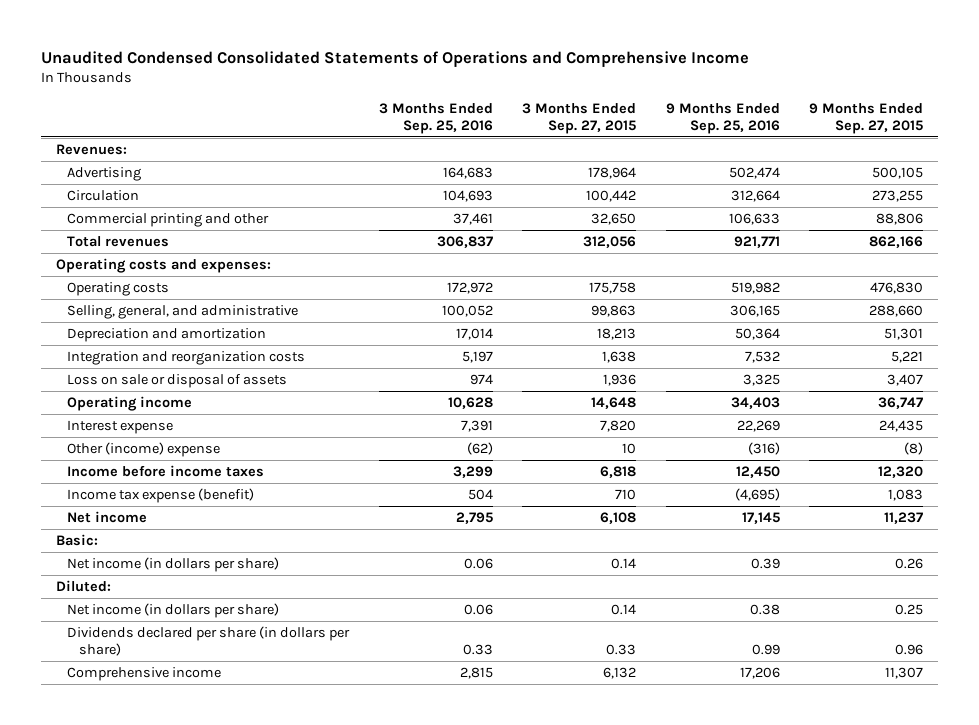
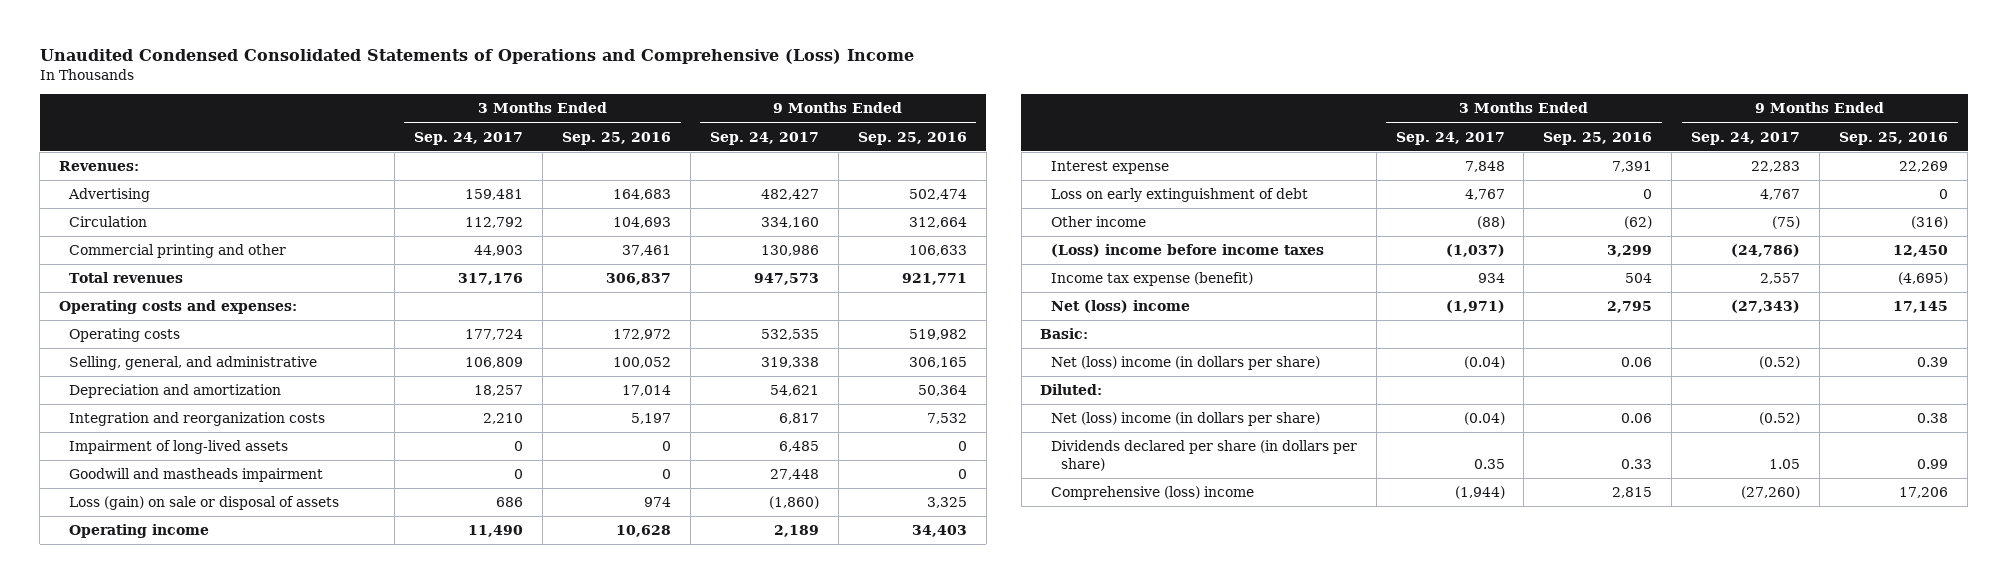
[40,51,749,68] Unaudited Condensed Consolidated Statements of Operations and Comprehensive Income -> [39,49,914,65] Unaudited Condensed Consolidated Statements of Operations and Comprehensive (Loss) Income
[522,102,637,134] 3 Months Ended Sep. 27, 2015 -> none
[809,102,924,134] 9 Months Ended Sep. 27, 2015 -> none
none -> [414,131,524,145] Sep. 24, 2017
none -> [709,131,819,145] Sep. 24, 2017
none -> [69,440,289,455] Impairment of long-lived assets
none -> [69,468,324,483] Goodwill and mastheads impairment
[67,374,288,389] Loss on sale or disposal of assets -> [69,496,340,511] Loss (gain) on sale or disposal of assets
none -> [1050,188,1308,203] Loss on early extinguishment of debt
[67,442,221,458] Other (income) expense -> [1050,216,1146,228] Other income
[67,465,265,478] Income before income taxes -> [1050,244,1324,258] (Loss) income before income taxes
[67,511,148,524] Net income -> [1050,300,1190,314] Net (loss) income
[67,557,280,573] Net income (in dollars per share) -> [1050,356,1320,371] Net (loss) income (in dollars per share)
[67,603,280,619] Net income (in dollars per share) -> [1050,412,1320,427] Net (loss) income (in dollars per share)
[67,667,222,682] Comprehensive income -> [1050,486,1254,501] Comprehensive (loss) income

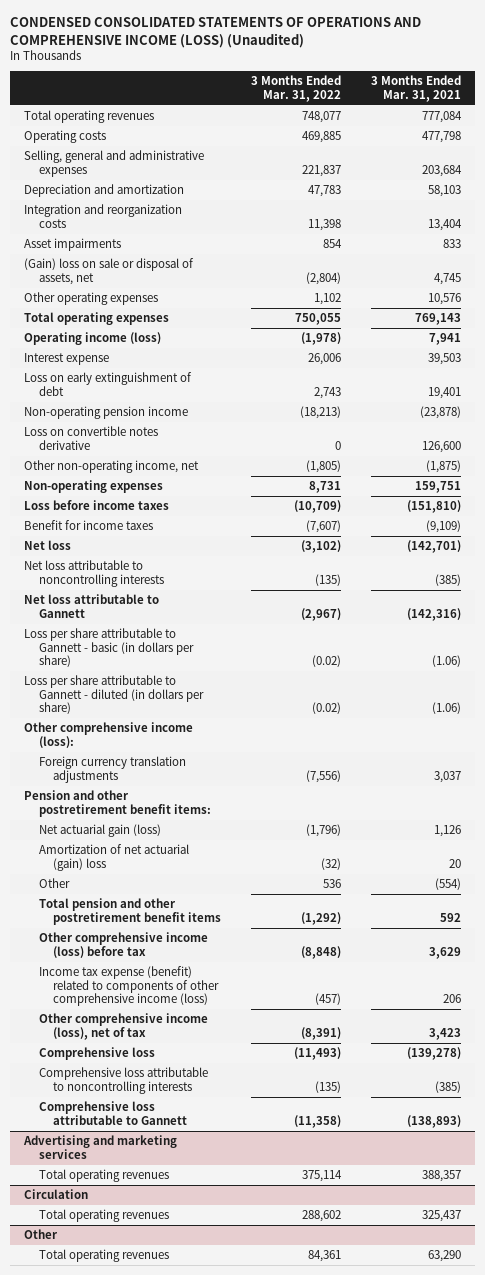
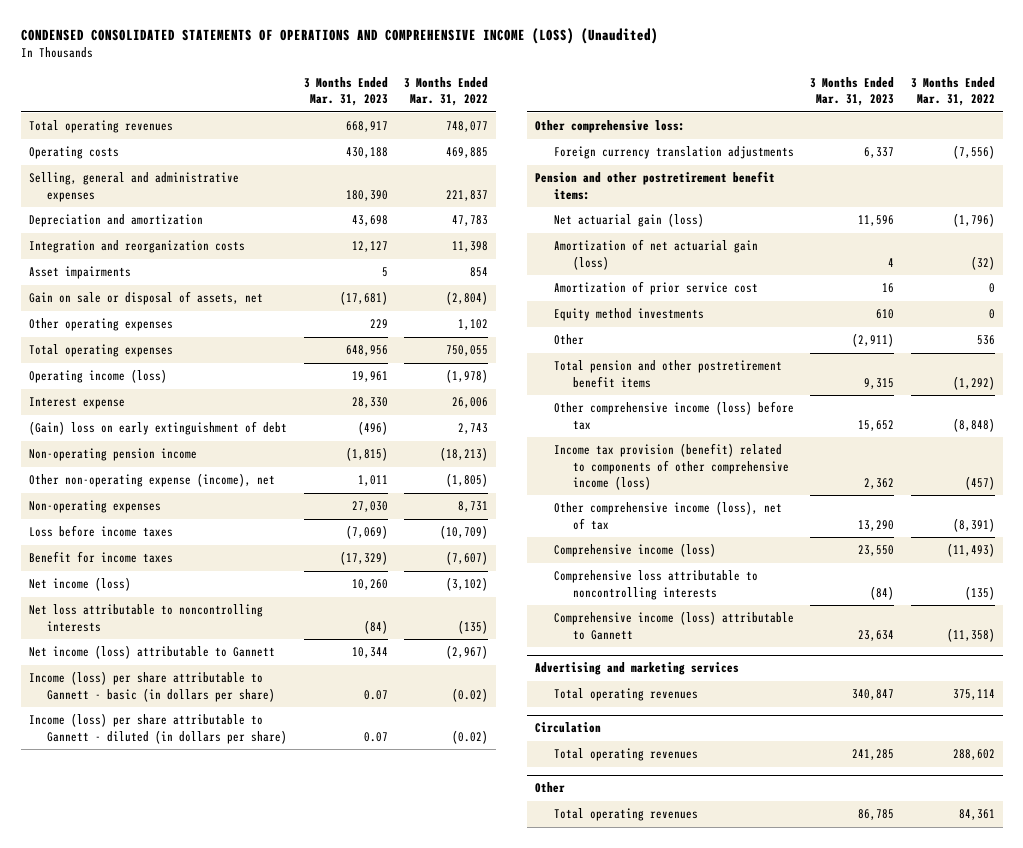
[370,75,461,102] 3 Months Ended Mar. 31, 2021 -> none
none -> [303,76,388,107] 3 Months Ended Mar. 31, 2023
[24,258,195,285] (Gain) loss on sale or disposal of assets, net -> [28,291,263,306] Gain on sale or disposal of assets, net
[24,372,193,396] Loss on early extinguishment of debt -> [28,421,287,436] (Gain) loss on early extinguishment of debt
[24,426,159,450] Loss on convertible notes derivative -> none
[24,460,200,474] Other non-operating income, net -> [28,473,275,488] Other non-operating expense (income), net
[24,540,72,551] Net loss -> [28,577,131,592] Net income (loss)
[24,594,160,618] Net loss attributable to Gannett -> [28,645,275,660] Net income (loss) attributable to Gannett
[24,628,194,668] Loss per share attributable to Gannett - basic (in dollars per share) -> [28,671,276,702] Income (loss) per share attributable to Gannett - basic (in dollars per share)
[24,675,204,715] Loss per share attributable to Gannett - diluted (in dollars per share) -> [28,713,288,744] Income (loss) per share attributable to Gannett - diluted (in dollars per share)
[24,722,194,748] Other comprehensive income (loss): -> [535,120,686,134] Other comprehensive loss:
[38,844,189,871] Amortization of net actuarial (gain) loss -> [554,239,759,270] Amortization of net actuarial gain (loss)
none -> [554,281,759,296] Amortization of prior service cost
none -> [554,308,705,322] Equity method investments
[38,966,219,1007] Income tax expense (benefit) related to components of other comprehensive income (loss) -> [554,443,790,490] Income tax provision (benefit) related to components of other comprehensive income (loss)
[38,1047,155,1061] Comprehensive loss -> [554,543,717,558] Comprehensive income (loss)
[38,1101,187,1125] Comprehensive loss attributable to Gannett -> [554,611,795,640] Comprehensive income (loss) attributable to Gannett

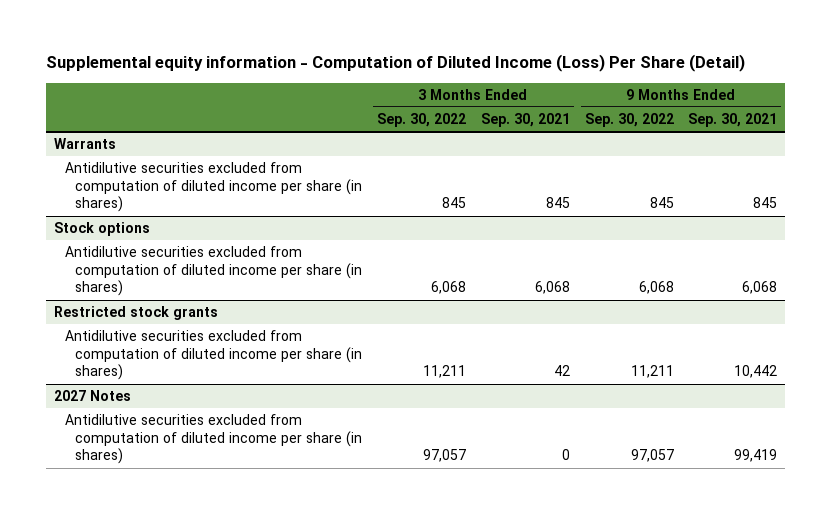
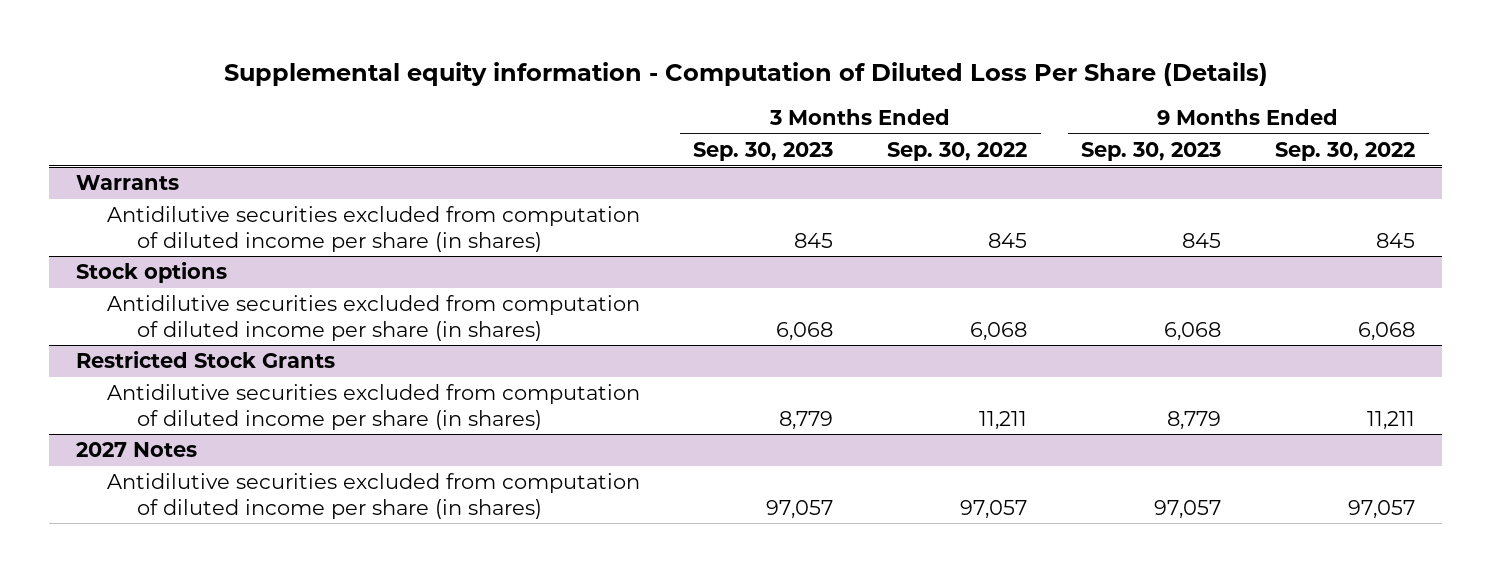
[46,54,746,73] Supplemental equity information - Computation of Diluted Income (Loss) Per Share (Detail) -> [223,62,1268,87] Supplemental equity information - Computation of Diluted Loss Per Share (Details)
[480,113,570,128] Sep. 30, 2021 -> none
[688,113,778,128] Sep. 30, 2021 -> none
none -> [693,142,834,162] Sep. 30, 2023
none -> [1081,142,1222,162] Sep. 30, 2023
[53,306,218,321] Restricted stock grants -> [75,351,335,369] Restricted Stock Grants

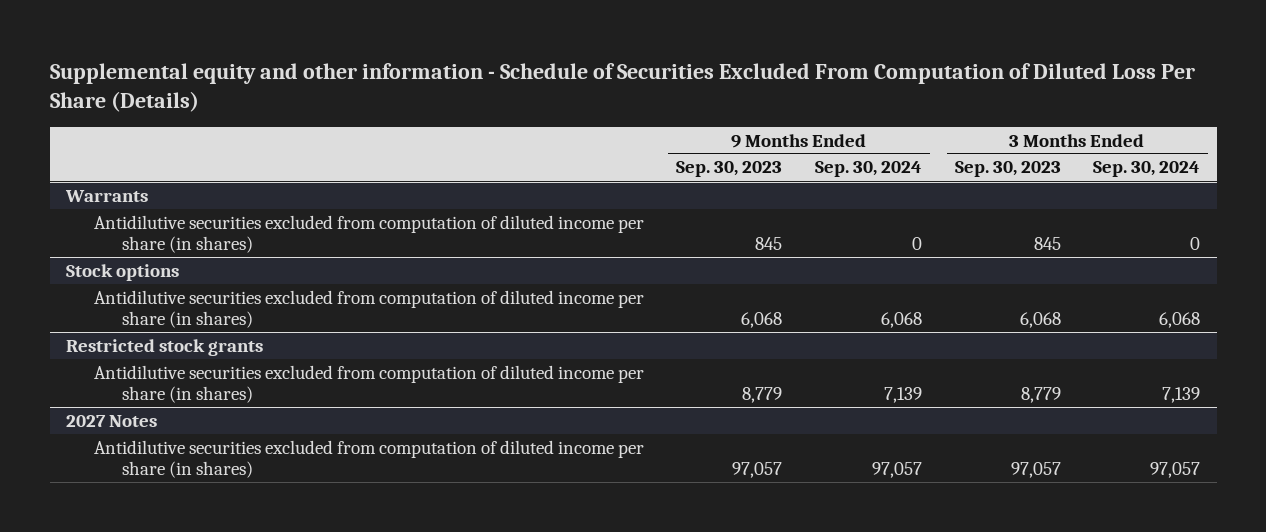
[223,62,1268,87] Supplemental equity information - Computation of Diluted Loss Per Share (Details) -> [49,62,1195,113] Supplemental equity and other information - Schedule of Securities Excluded From Computation of Diluted Loss Per Share (Details)
[887,142,1028,162] Sep. 30, 2022 -> none
[1275,142,1416,162] Sep. 30, 2022 -> none
none -> [815,161,923,178] Sep. 30, 2024
none -> [1093,161,1201,178] Sep. 30, 2024
[75,351,335,369] Restricted Stock Grants -> [66,338,264,356] Restricted stock grants

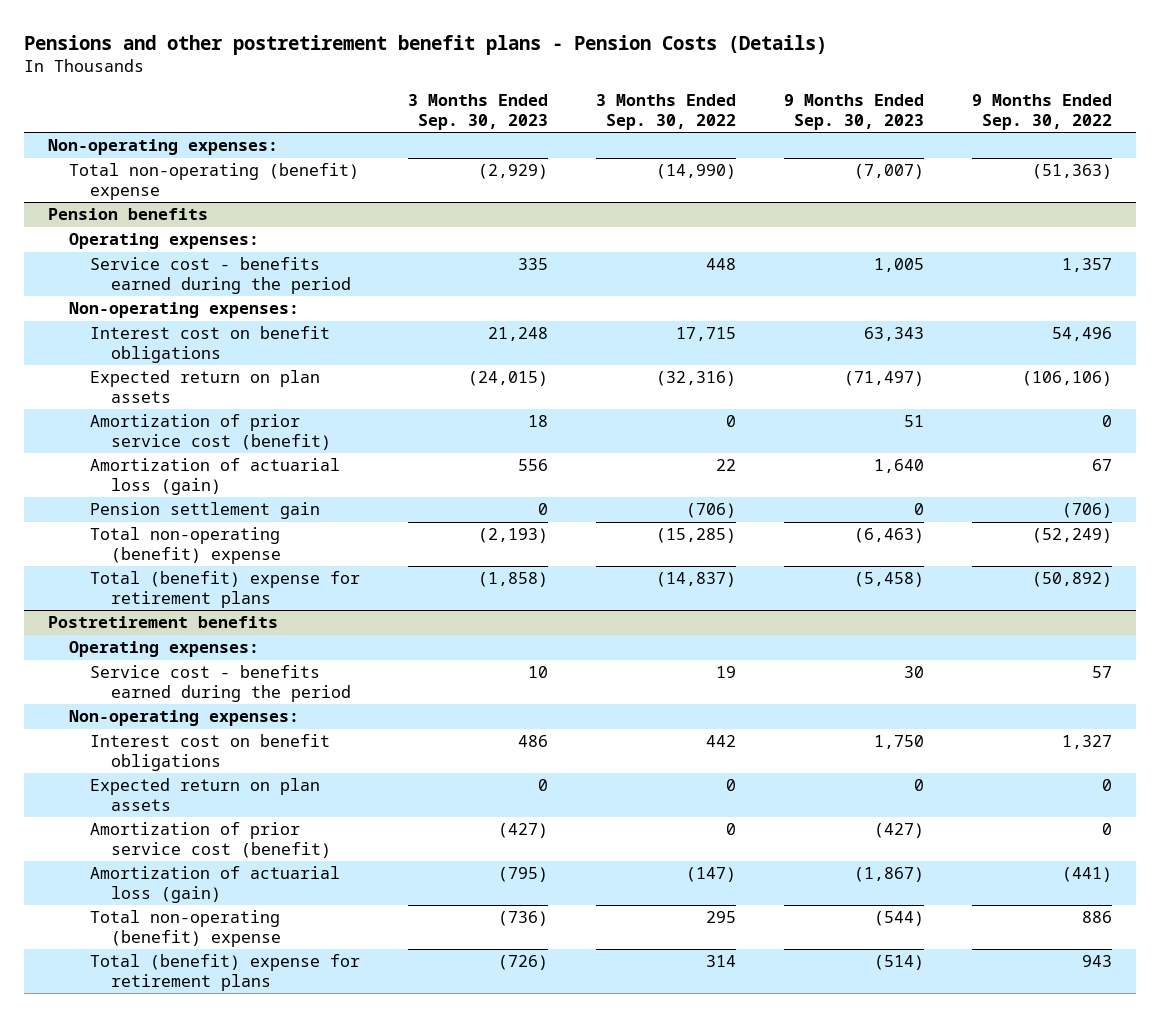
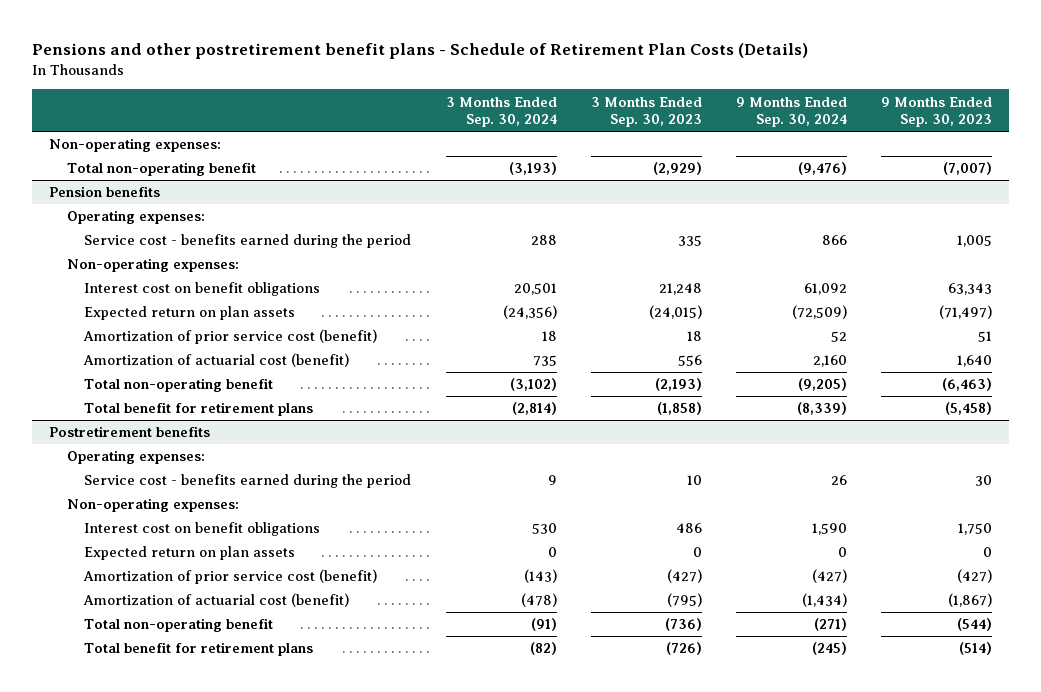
[24,34,828,55] Pensions and other postretirement benefit plans - Pension Costs (Details) -> [32,42,809,59] Pensions and other postretirement benefit plans - Schedule of Retirement Plan Costs (Details)
[596,94,737,130] 3 Months Ended Sep. 30, 2022 -> none
[972,94,1113,130] 9 Months Ended Sep. 30, 2022 -> none
none -> [445,96,557,128] 3 Months Ended Sep. 30, 2024
none -> [735,96,847,128] 9 Months Ended Sep. 30, 2024
[69,163,360,200] Total non-operating (benefit) expense -> [66,162,256,177] Total non-operating benefit
[90,502,321,520] Pension settlement gain -> none
[90,458,341,495] Amortization of actuarial loss (gain) -> [83,353,350,368] Amortization of actuarial cost (benefit)
[90,527,282,564] Total non-operating (benefit) expense -> [84,378,274,393] Total non-operating benefit
[90,571,361,608] Total (benefit) expense for retirement plans -> [84,402,314,417] Total benefit for retirement plans
[90,866,341,903] Amortization of actuarial loss (gain) -> [83,593,350,608] Amortization of actuarial cost (benefit)
[90,910,282,947] Total non-operating (benefit) expense -> [84,618,274,633] Total non-operating benefit
[90,954,361,991] Total (benefit) expense for retirement plans -> [84,642,314,657] Total benefit for retirement plans

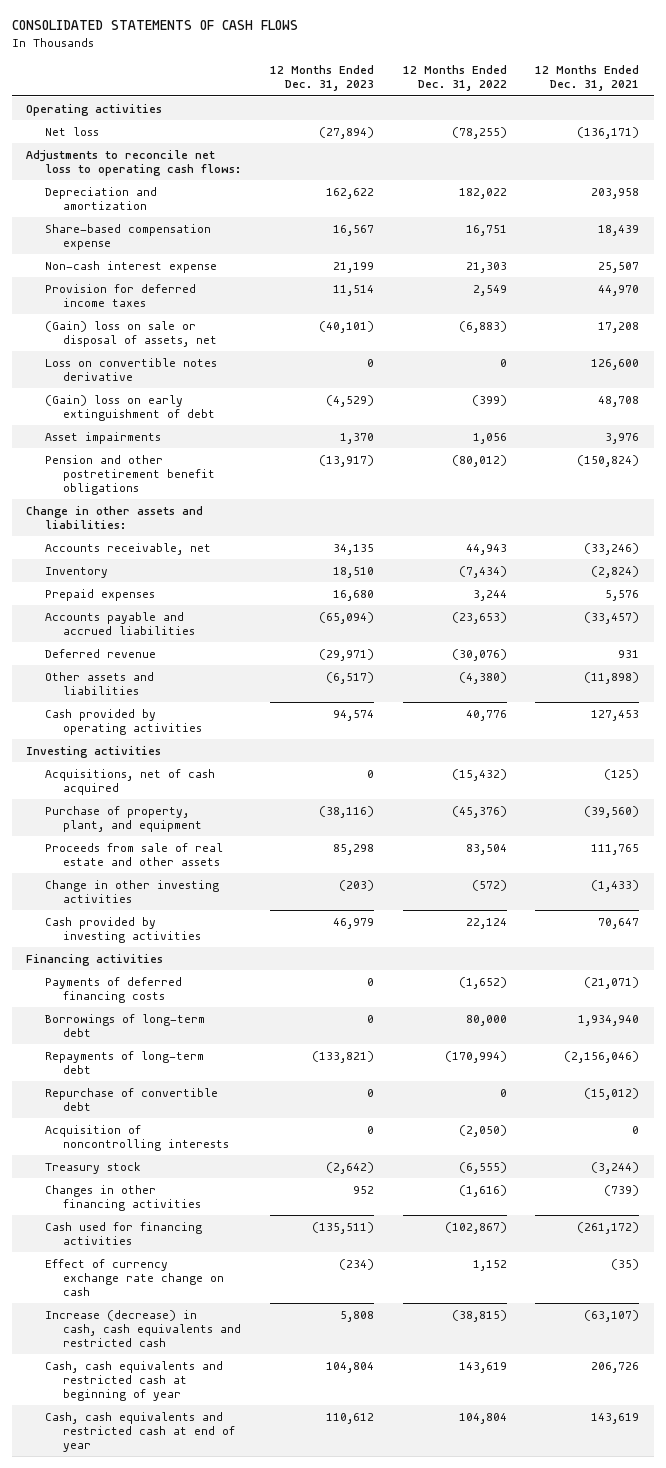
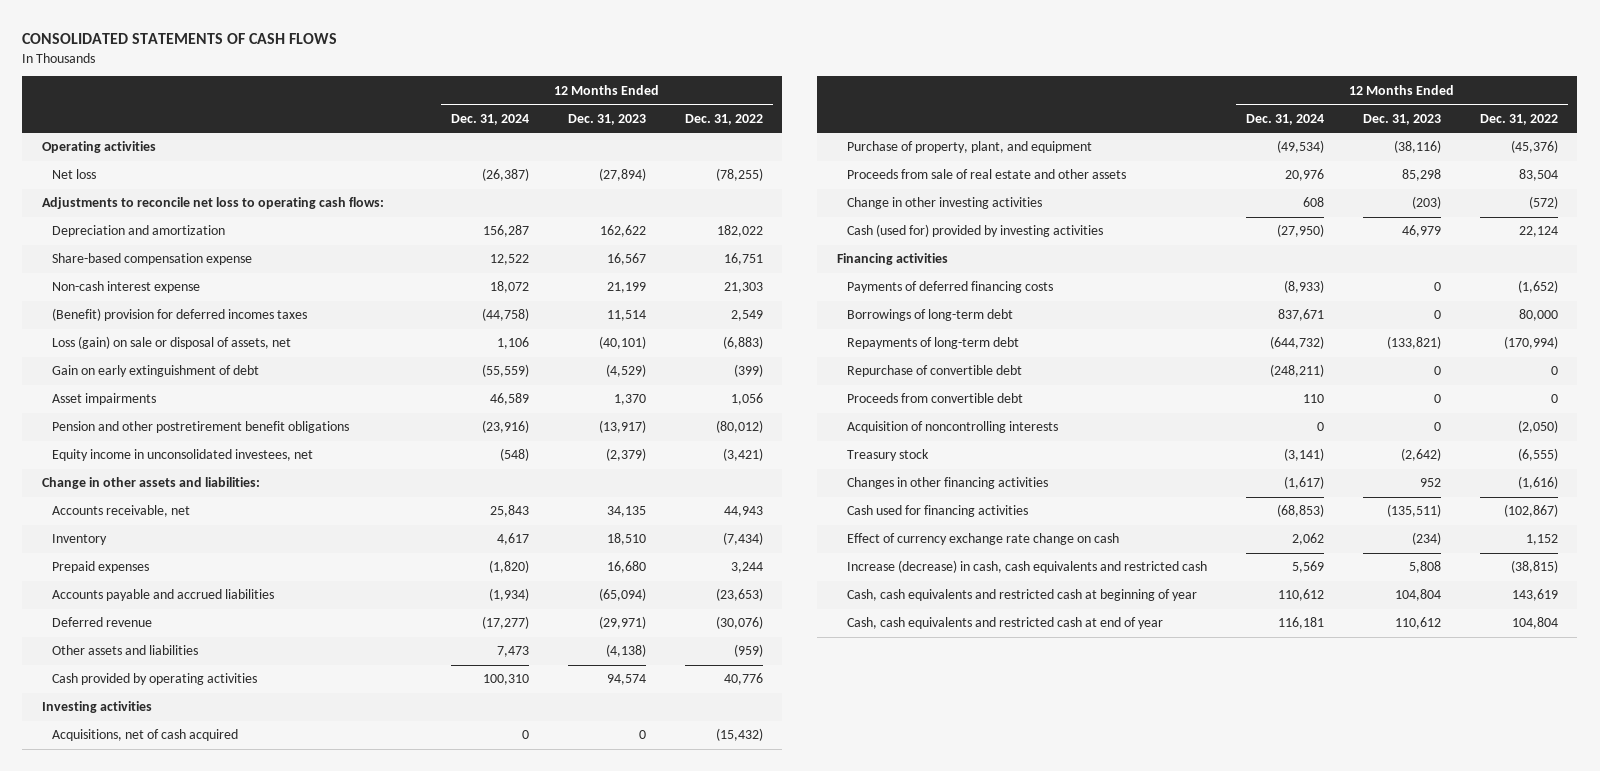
[535,65,640,92] 12 Months Ended Dec. 31, 2021 -> none
none -> [450,113,529,125] Dec. 31, 2024
[44,357,217,381] Loss on convertible notes derivative -> none
[44,283,196,307] Provision for deferred income taxes -> [51,308,307,322] (Benefit) provision for deferred incomes taxes
[44,320,218,347] (Gain) loss on sale or disposal of assets, net -> [51,336,291,350] Loss (gain) on sale or disposal of assets, net
[44,394,216,421] (Gain) loss on early extinguishment of debt -> [51,365,259,378] Gain on early extinguishment of debt
none -> [51,449,313,462] Equity income in unconsolidated investees, net
[326,671,375,684] (6,517) -> [605,644,646,658] (4,138)
[458,671,507,684] (4,380) -> [733,644,763,658] (959)
[44,916,202,943] Cash provided by investing activities -> [846,224,1103,238] Cash (used for) provided by investing activities
none -> [846,393,1023,404] Proceeds from convertible debt

